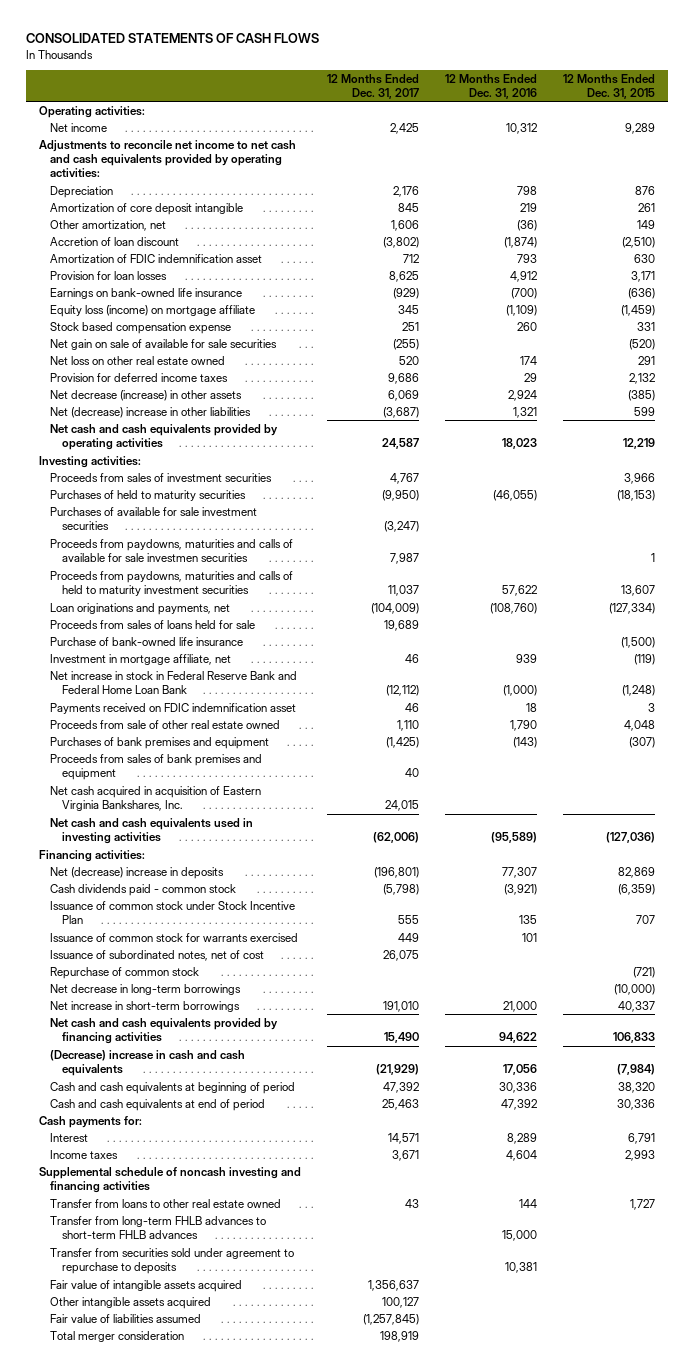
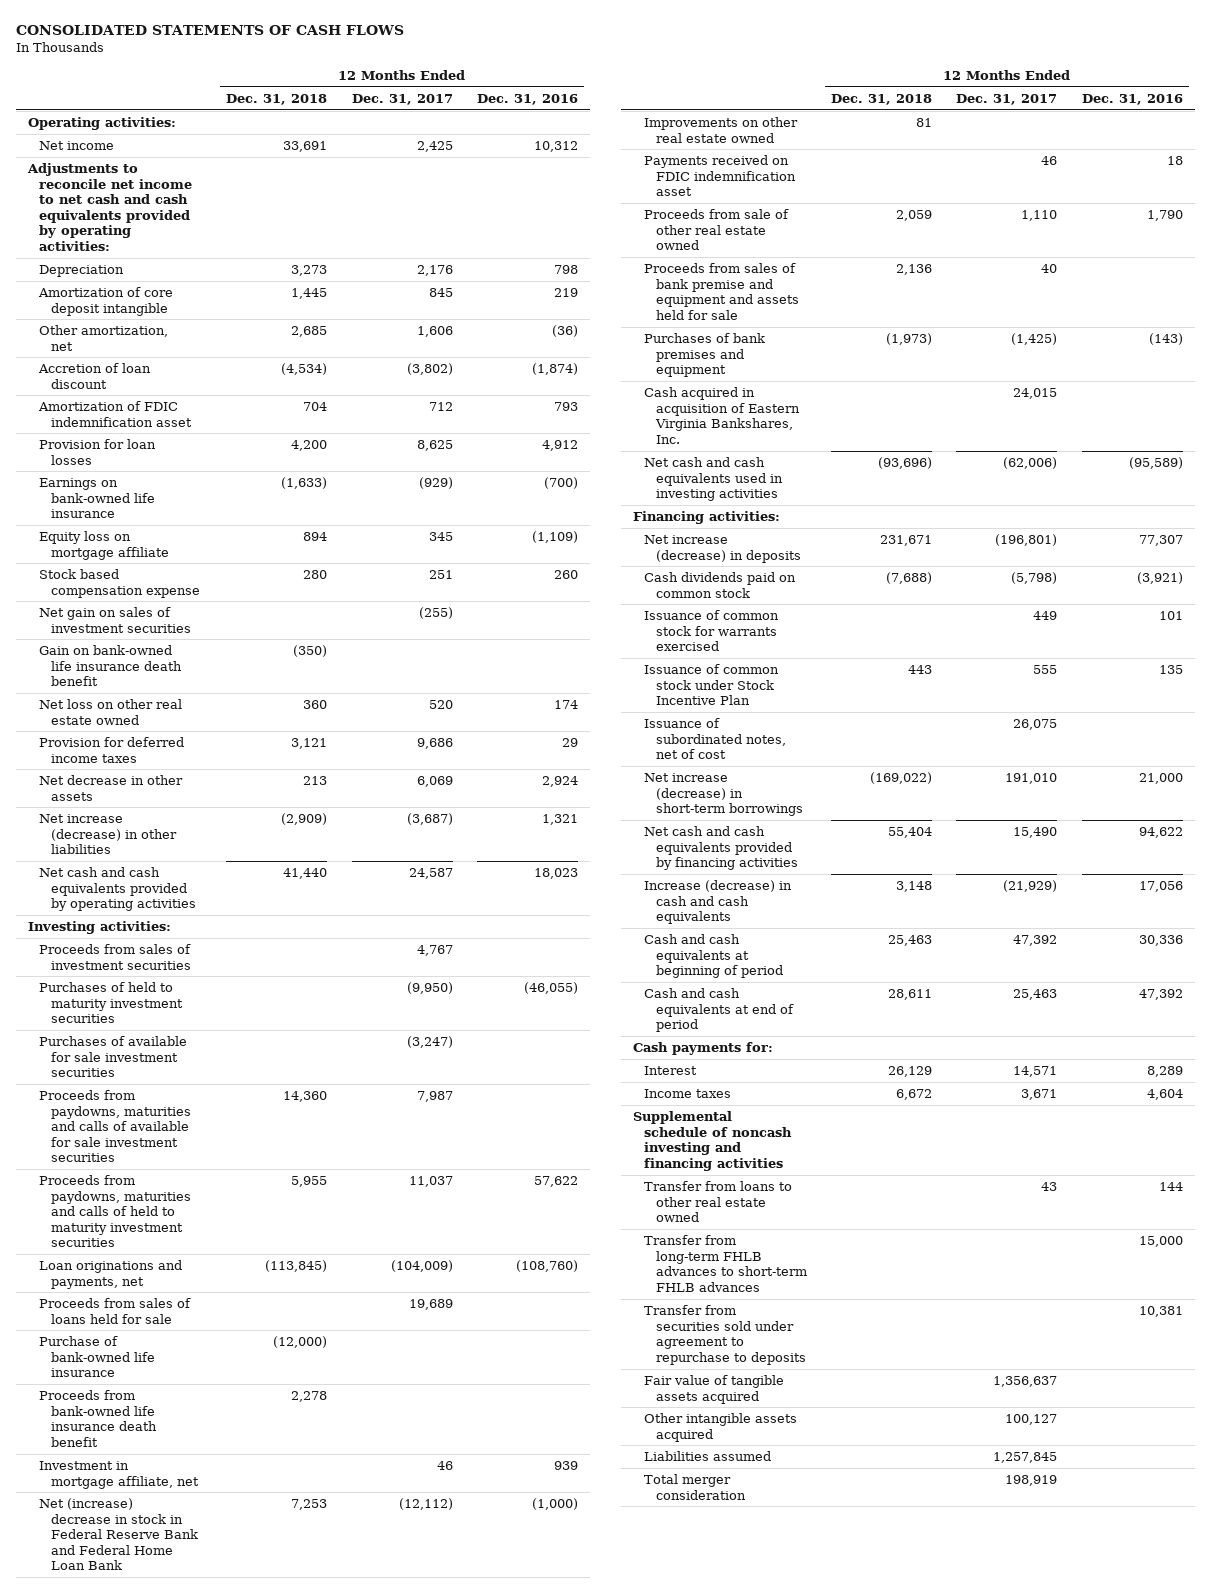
[563,73,656,99] 12 Months Ended Dec. 31, 2015 -> none
none -> [226,93,328,105] Dec. 31, 2018
[50,304,256,317] Equity loss (income) on mortgage affiliate -> [39,530,170,560] Equity loss on mortgage affiliate
[50,338,278,350] Net gain on sale of available for sale securities -> [39,606,192,633] Net gain on sales of investment securities
none -> [39,644,183,687] Gain on bank-owned life insurance death benefit
[50,389,243,401] Net decrease (increase) in other assets -> [39,774,184,801] Net decrease in other assets
[50,406,252,418] Net (decrease) increase in other liabilities -> [39,813,178,855] Net increase (decrease) in other liabilities
[50,489,247,501] Purchases of held to maturity securities -> [39,981,184,1024] Purchases of held to maturity investment securities
[50,538,294,563] Proceeds from paydowns, maturities and calls of available for sale investmen securities -> [39,1089,192,1163] Proceeds from paydowns, maturities and calls of available for sale investment securities
none -> [39,1389,158,1447] Proceeds from bank-owned life insurance death benefit
[50,670,298,695] Net increase in stock in Federal Reserve Bank and Federal Home Loan Bank -> [39,1497,199,1571] Net (increase) decrease in stock in Federal Reserve Bank and Federal Home Loan Bank
none -> [644,116,799,143] Improvements on other real estate owned
none -> [644,262,800,320] Proceeds from sales of bank premise and equipment and assets held for sale
[50,753,263,781] Proceeds from sales of bank premises and equipment -> none
[50,785,262,812] Net cash acquired in acquisition of Eastern Virginia Bankshares, Inc. -> [644,386,801,444] Cash acquired in acquisition of Eastern Virginia Bankshares, Inc.
[50,866,225,879] Net (decrease) increase in deposits -> [644,534,802,563] Net increase (decrease) in deposits
[50,883,237,896] Cash dividends paid - common stock -> [644,571,797,598] Cash dividends paid on common stock
[50,900,296,925] Issuance of common stock under Stock Incentive Plan -> [644,663,780,706] Issuance of common stock under Stock Incentive Plan
[50,966,200,979] Repurchase of common stock -> none
[50,983,242,995] Net decrease in long-term borrowings -> none
[50,1000,241,1012] Net increase in short-term borrowings -> [644,772,804,817] Net increase (decrease) in short-term borrowings
[50,1049,246,1077] (Decrease) increase in cash and cash equivalents -> [644,879,793,925] Increase (decrease) in cash and cash equivalents
[50,1279,243,1292] Fair value of intangible assets acquired -> [644,1374,785,1404] Fair value of tangible assets acquired
[50,1313,202,1323] Fair value of liabilities assumed -> [644,1450,772,1461] Liabilities assumed
[363,1313,420,1325] (1,257,845) -> [993,1451,1058,1463] 1,257,845

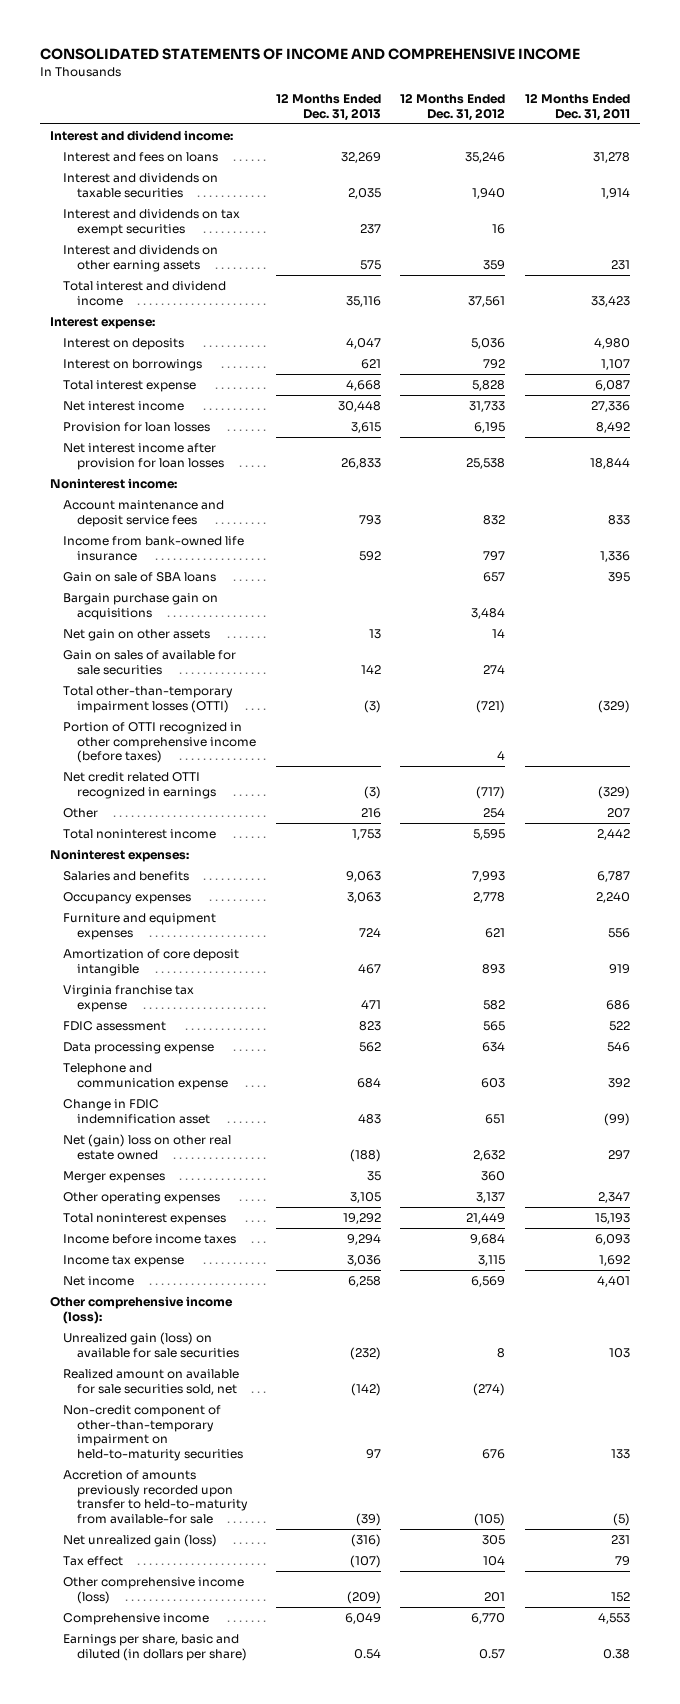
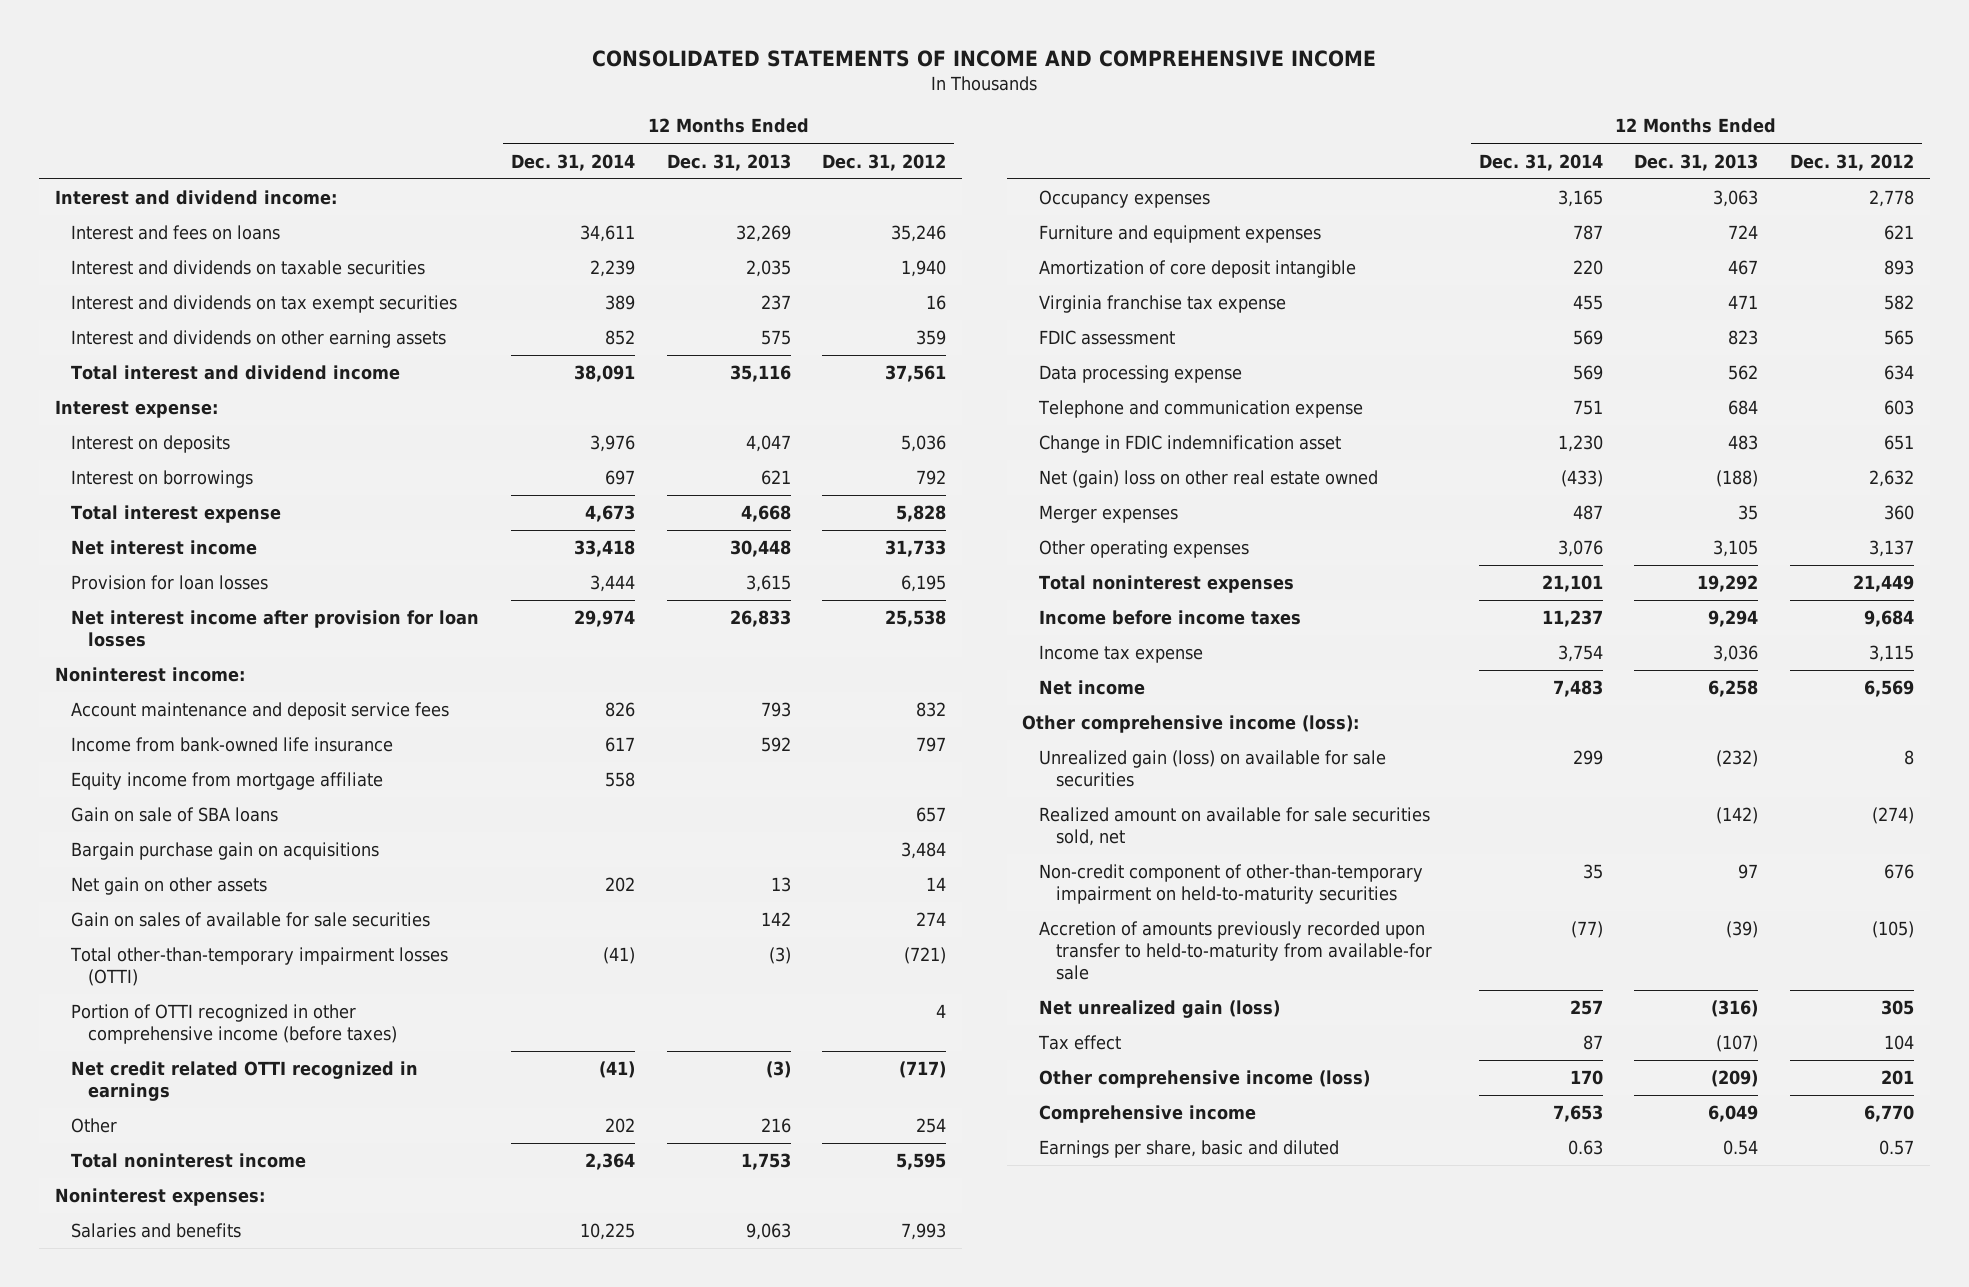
[524,92,630,121] 12 Months Ended Dec. 31, 2011 -> none
none -> [510,153,635,171] Dec. 31, 2014
none -> [71,772,384,791] Equity income from mortgage affiliate
[63,1634,247,1661] Earnings per share, basic and diluted (in dollars per share) -> [1039,1140,1340,1159] Earnings per share, basic and diluted

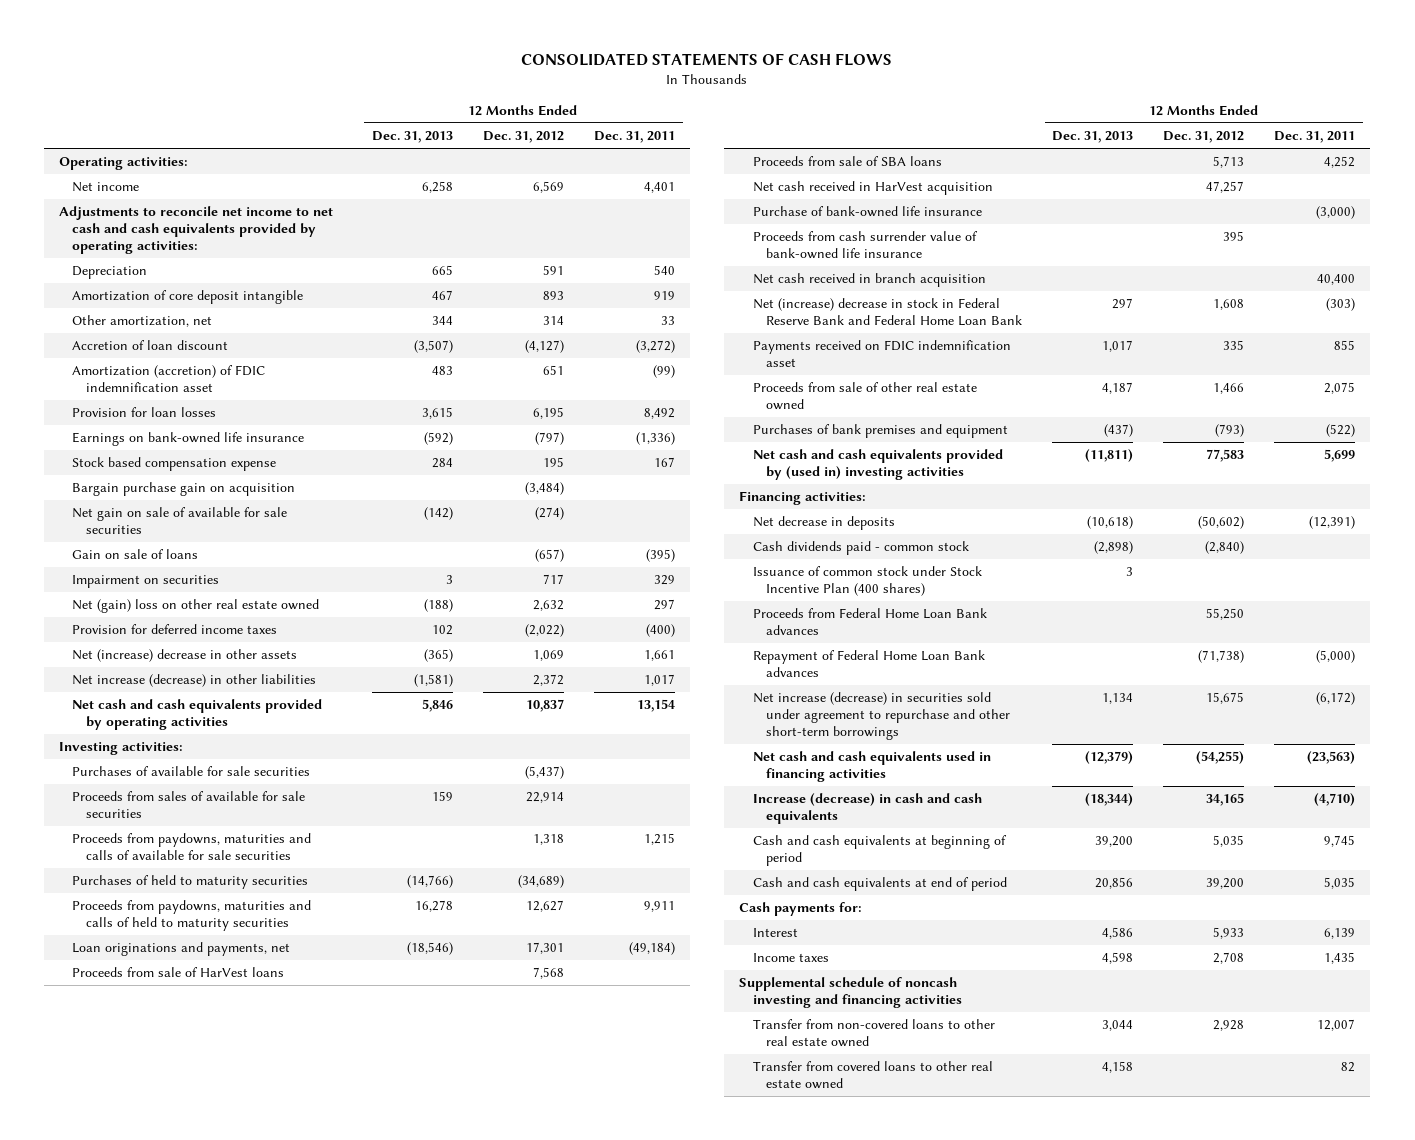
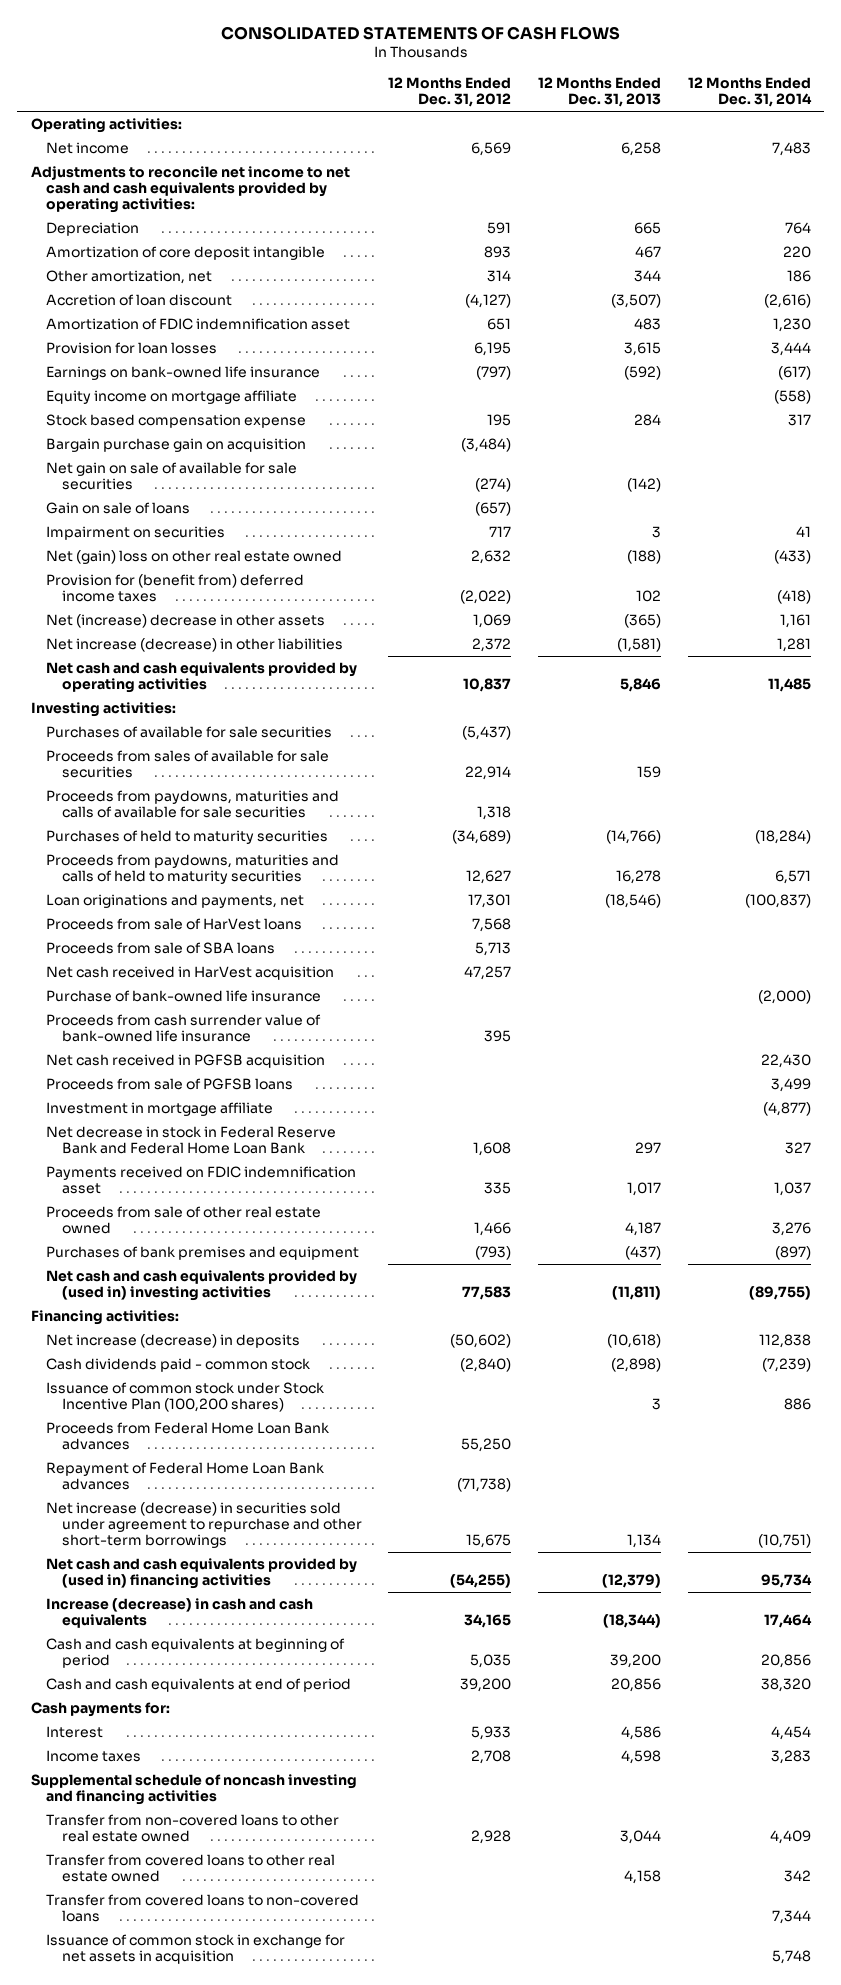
[594,131,676,144] Dec. 31, 2011 -> none
none -> [687,77,812,108] 12 Months Ended Dec. 31, 2014
[72,365,266,393] Amortization (accretion) of FDIC indemnification asset -> [46,318,351,331] Amortization of FDIC indemnification asset
none -> [46,390,298,405] Equity income on mortgage affiliate
[72,624,278,635] Provision for deferred income taxes -> [46,574,305,603] Provision for (benefit from) deferred income taxes
[752,273,986,288] Net cash received in branch acquisition -> [46,1054,326,1069] Net cash received in PGFSB acquisition
none -> [46,1078,294,1091] Proceeds from sale of PGFSB loans
none -> [46,1102,274,1117] Investment in mortgage affiliate
[752,298,1023,327] Net (increase) decrease in stock in Federal Reserve Bank and Federal Home Loan Bank -> [46,1126,337,1155] Net decrease in stock in Federal Reserve Bank and Federal Home Loan Bank
[752,516,895,531] Net decrease in deposits -> [46,1334,301,1349] Net increase (decrease) in deposits
[752,566,982,597] Issuance of common stock under Stock Incentive Plan (400 shares) -> [46,1382,325,1413] Issuance of common stock under Stock Incentive Plan (100,200 shares)
[752,751,991,783] Net cash and cash equivalents used in financing activities -> [46,1558,358,1590] Net cash and cash equivalents provided by (used in) financing activities
none -> [46,1894,360,1923] Transfer from covered loans to non-covered loans
none -> [46,1934,346,1965] Issuance of common stock in exchange for net assets in acquisition

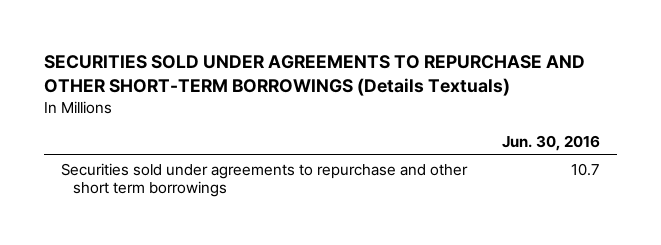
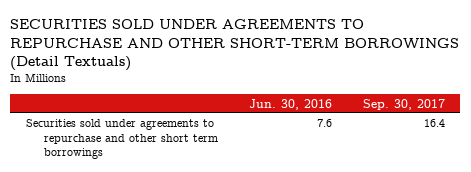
[44,55,586,97] SECURITIES SOLD UNDER AGREEMENTS TO REPURCHASE AND OTHER SHORT-TERM BORROWINGS (Details Textuals) -> [10,18,460,72] SECURITIES SOLD UNDER AGREEMENTS TO REPURCHASE AND OTHER SHORT-TERM BORROWINGS (Detail Textuals)
none -> [362,98,445,110] Sep. 30, 2017
[570,162,600,176] 10.7 -> [317,119,333,128] 7.6

